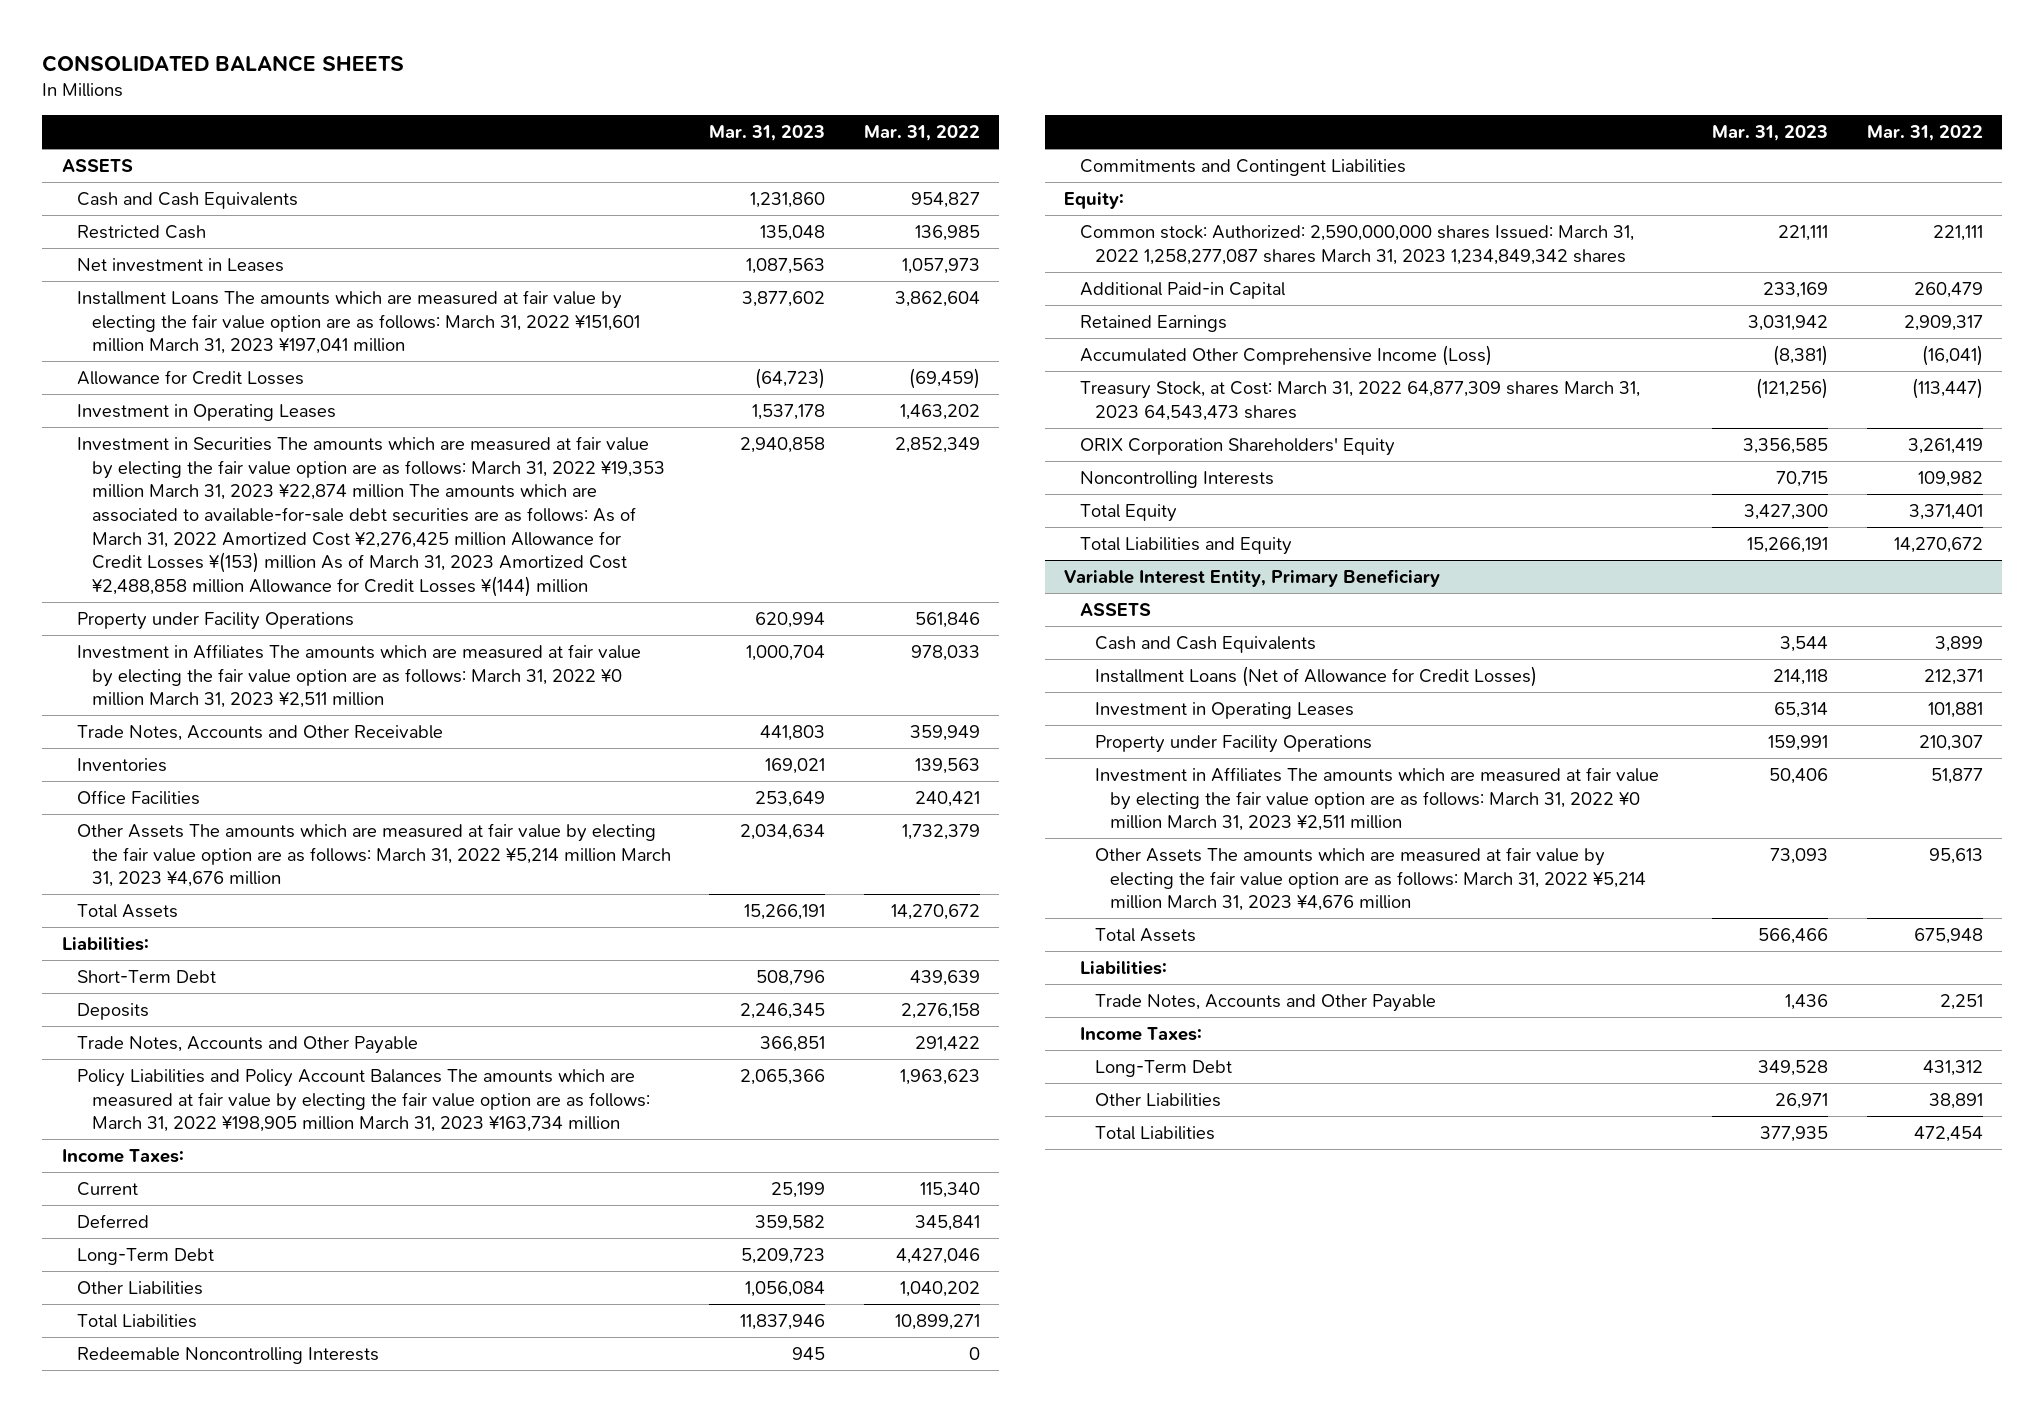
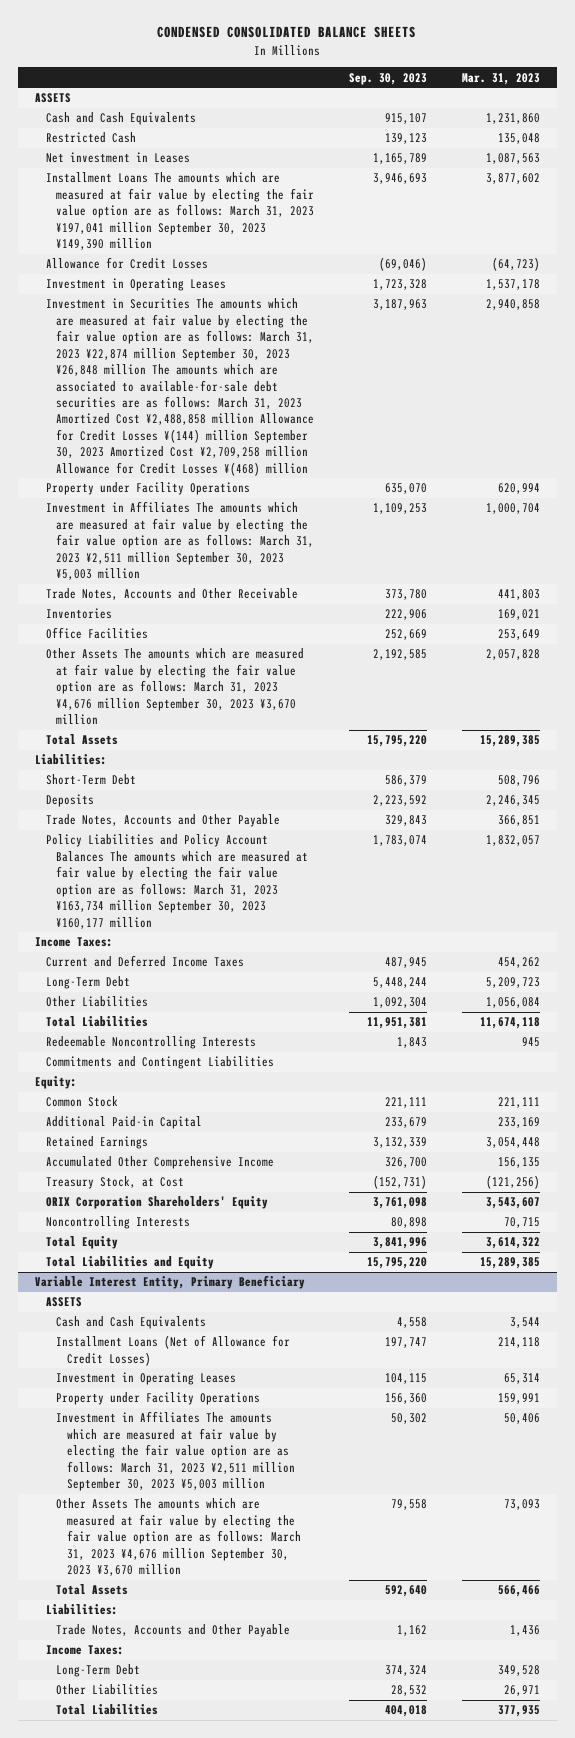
[42,55,405,73] CONSOLIDATED BALANCE SHEETS -> [157,26,417,39] CONDENSED CONSOLIDATED BALANCE SHEETS
[863,124,980,141] Mar. 31, 2022 -> none
none -> [348,72,427,85] Sep. 30, 2023
[76,289,641,355] Installment Loans The amounts which are measured at fair value by electing the fair value option are as follows: March 31, 2022 ¥151,601 million March 31, 2023 ¥197,041 million -> [45,172,315,251] Installment Loans The amounts which are measured at fair value by electing the fair value option are as follows: March 31, 2023 ¥197,041 million September 30, 2023 ¥149,390 million
[76,435,666,597] Investment in Securities The amounts which are measured at fair value by electing the fair value option are as follows: March 31, 2022 ¥19,353 million March 31, 2023 ¥22,874 million The amounts which are associated to available-for-sale debt securities are as follows: As of March 31, 2022 Amortized Cost ¥2,276,425 million Allowance for Credit Losses ¥(153) million As of March 31, 2023 Amortized Cost ¥2,488,858 million Allowance for Credit Losses ¥(144) million -> [45,298,315,476] Investment in Securities The amounts which are measured at fair value by electing the fair value option are as follows: March 31, 2023 ¥22,874 million September 30, 2023 ¥26,848 million The amounts which are associated to available-for-sale debt securities are as follows: March 31, 2023 Amortized Cost ¥2,488,858 million Allowance for Credit Losses ¥(144) million September 30, 2023 Amortized Cost ¥2,709,258 million Allowance for Credit Losses ¥(468) million
[76,643,641,709] Investment in Affiliates The amounts which are measured at fair value by electing the fair value option are as follows: March 31, 2022 ¥0 million March 31, 2023 ¥2,511 million -> [45,501,315,581] Investment in Affiliates The amounts which are measured at fair value by electing the fair value option are as follows: March 31, 2023 ¥2,511 million September 30, 2023 ¥5,003 million
[76,822,672,888] Other Assets The amounts which are measured at fair value by electing the fair value option are as follows: March 31, 2022 ¥5,214 million March 31, 2023 ¥4,676 million -> [45,648,304,726] Other Assets The amounts which are measured at fair value by electing the fair value option are as follows: March 31, 2023 ¥4,676 million September 30, 2023 ¥3,670 million
[740,823,826,840] 2,034,634 -> [485,649,540,661] 2,057,828
[744,903,826,920] 15,266,191 -> [479,735,540,748] 15,289,385
[76,1068,651,1133] Policy Liabilities and Policy Account Balances The amounts which are measured at fair value by electing the fair value option are as follows: March 31, 2022 ¥198,905 million March 31, 2023 ¥163,734 million -> [45,834,309,929] Policy Liabilities and Policy Account Balances The amounts which are measured at fair value by electing the fair value option are as follows: March 31, 2023 ¥163,734 million September 30, 2023 ¥160,177 million
[740,1068,826,1085] 2,065,366 -> [485,835,540,847] 1,832,057
[76,1181,138,1196] Current -> none
[76,1213,149,1228] Deferred -> [45,955,244,968] Current and Deferred Income Taxes
[755,1214,826,1231] 359,582 -> [497,957,540,969] 454,262
[740,1313,826,1330] 11,837,946 -> [479,1017,540,1030] 11,674,118
[1079,224,1634,265] Common stock: Authorized: 2,590,000,000 shares Issued: March 31, 2022 1,258,277,087 shares March 31, 2023 1,234,849,342 shares -> [45,1096,118,1108] Common Stock
[1748,314,1829,331] 3,031,942 -> [485,1137,540,1149] 3,054,448
[1079,344,1492,366] Accumulated Other Comprehensive Income (Loss) -> [45,1156,274,1170] Accumulated Other Comprehensive Income
[1773,344,1829,366] (8,381) -> [497,1157,540,1169] 156,135
[1079,380,1640,421] Treasury Stock, at Cost: March 31, 2022 64,877,309 shares March 31, 2023 64,543,473 shares -> [45,1176,184,1190] Treasury Stock, at Cost
[1743,437,1829,454] 3,356,585 -> [485,1197,540,1210] 3,543,607
[1744,503,1829,520] 3,427,300 -> [485,1237,540,1250] 3,614,322
[1747,536,1829,553] 15,266,191 -> [479,1257,540,1270] 15,289,385
[1094,766,1659,832] Investment in Affiliates The amounts which are measured at fair value by electing the fair value option are as follows: March 31, 2022 ¥0 million March 31, 2023 ¥2,511 million -> [56,1411,295,1492] Investment in Affiliates The amounts which are measured at fair value by electing the fair value option are as follows: March 31, 2023 ¥2,511 million September 30, 2023 ¥5,003 million
[1094,846,1647,912] Other Assets The amounts which are measured at fair value by electing the fair value option are as follows: March 31, 2022 ¥5,214 million March 31, 2023 ¥4,676 million -> [56,1498,301,1577] Other Assets The amounts which are measured at fair value by electing the fair value option are as follows: March 31, 2023 ¥4,676 million September 30, 2023 ¥3,670 million

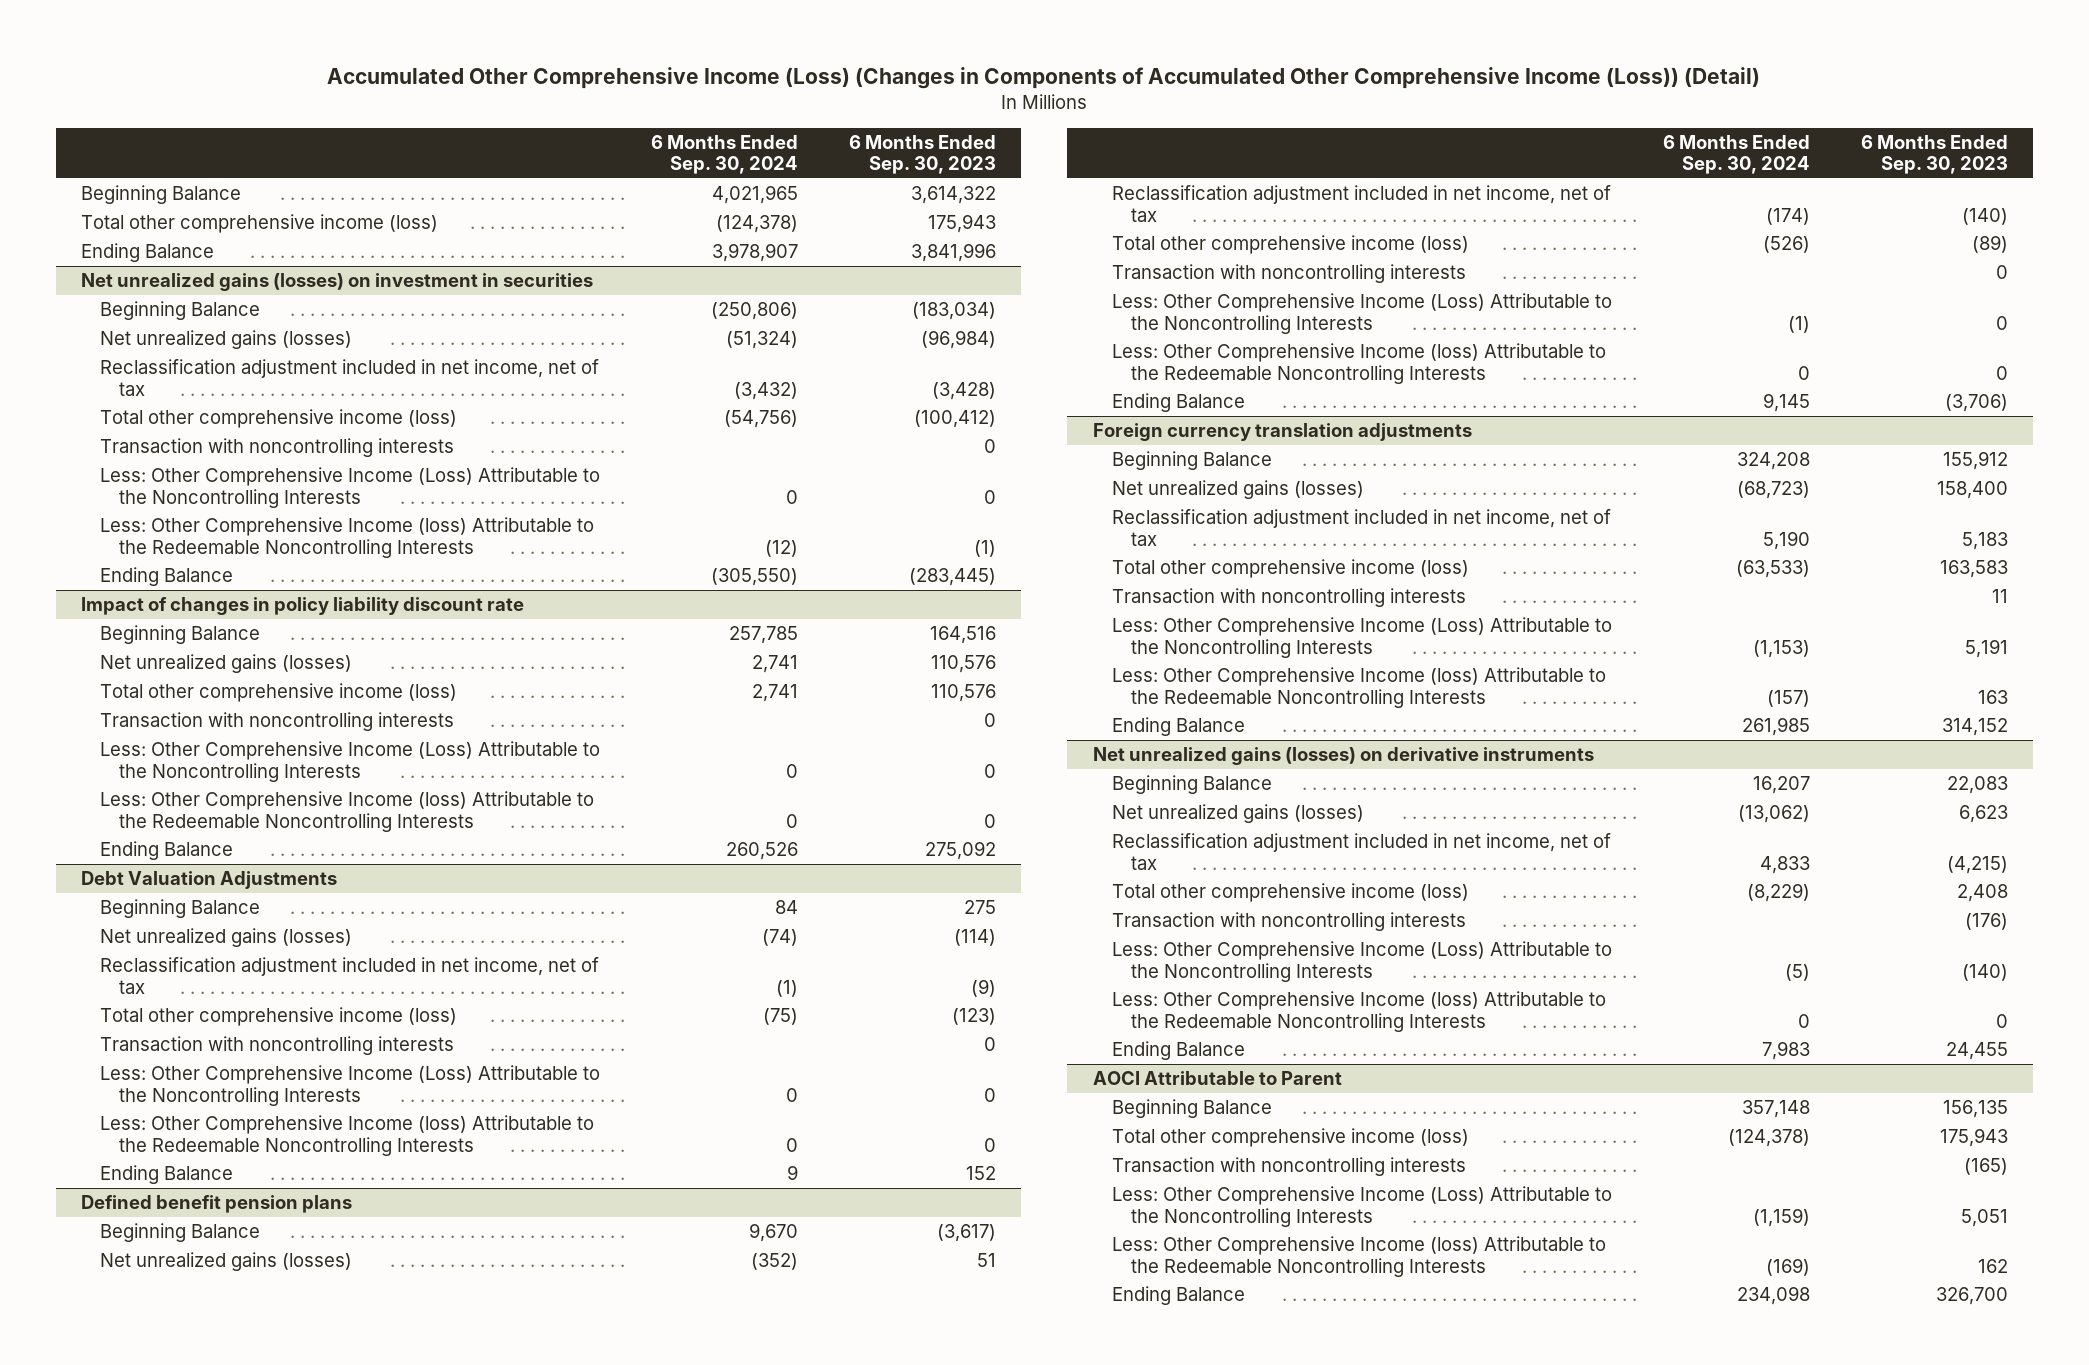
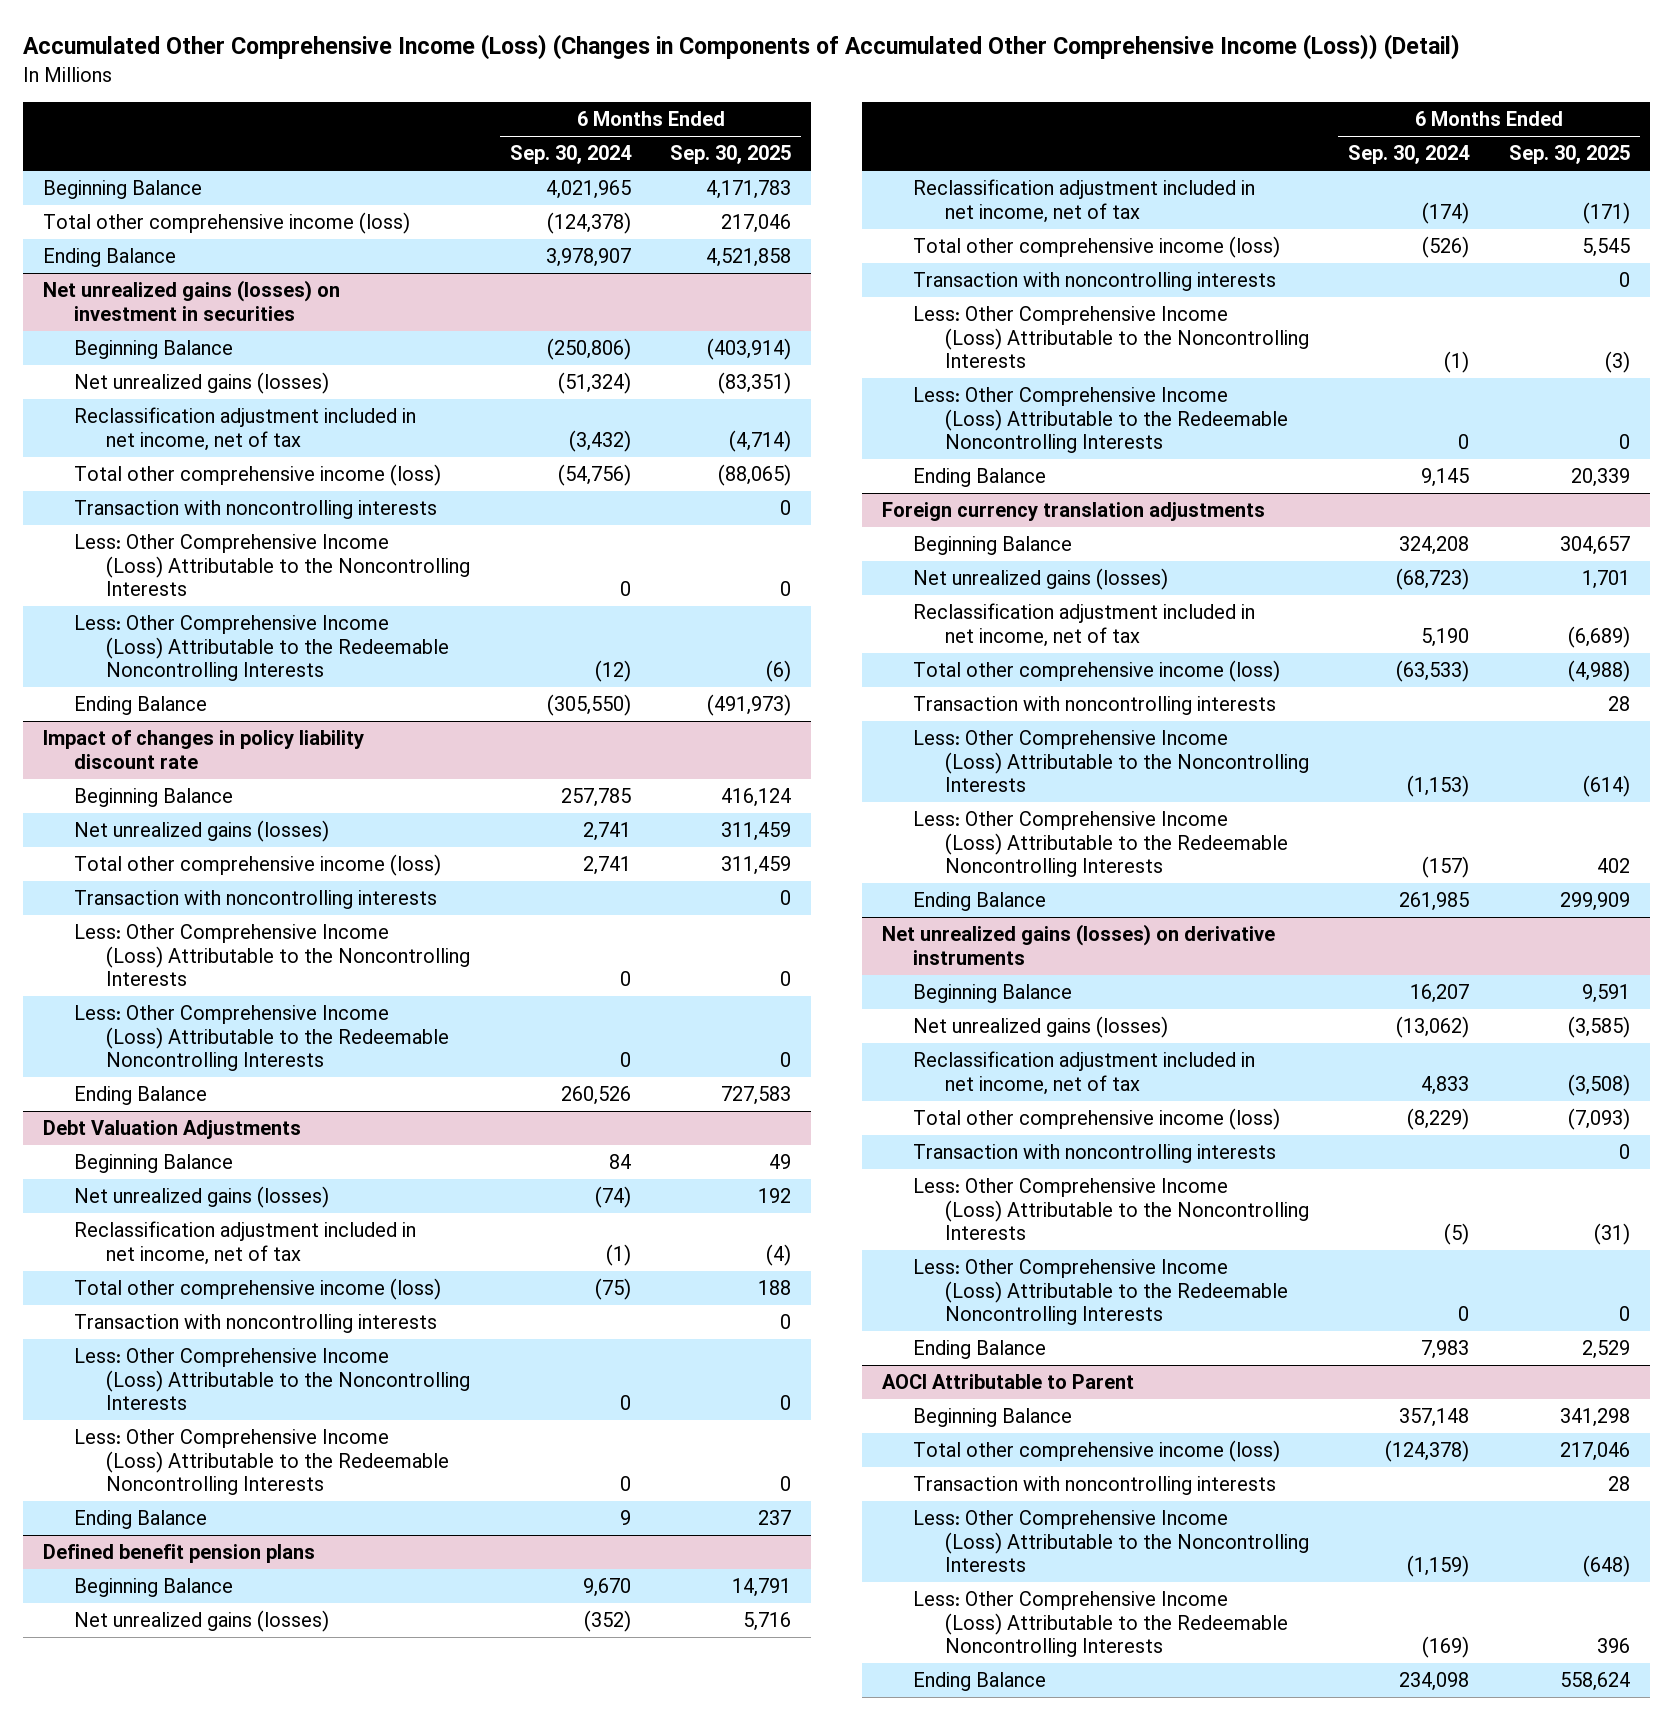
[848,134,996,175] 6 Months Ended Sep. 30, 2023 -> none
none -> [670,145,792,165] Sep. 30, 2025
[99,517,594,558] Less: Other Comprehensive Income (loss) Attributable to the Redeemable Noncontrolling Interests -> [74,615,449,682] Less: Other Comprehensive Income (Loss) Attributable to the Redeemable Noncontrolling Interests
[99,791,594,832] Less: Other Comprehensive Income (loss) Attributable to the Redeemable Noncontrolling Interests -> [74,1005,449,1072] Less: Other Comprehensive Income (Loss) Attributable to the Redeemable Noncontrolling Interests
[99,1115,594,1156] Less: Other Comprehensive Income (loss) Attributable to the Redeemable Noncontrolling Interests -> [74,1429,449,1496] Less: Other Comprehensive Income (Loss) Attributable to the Redeemable Noncontrolling Interests
[1111,343,1606,384] Less: Other Comprehensive Income (loss) Attributable to the Redeemable Noncontrolling Interests -> [913,387,1288,454] Less: Other Comprehensive Income (Loss) Attributable to the Redeemable Noncontrolling Interests
[1111,667,1606,708] Less: Other Comprehensive Income (loss) Attributable to the Redeemable Noncontrolling Interests -> [913,811,1288,878] Less: Other Comprehensive Income (Loss) Attributable to the Redeemable Noncontrolling Interests
[1111,991,1606,1032] Less: Other Comprehensive Income (loss) Attributable to the Redeemable Noncontrolling Interests -> [913,1259,1288,1326] Less: Other Comprehensive Income (Loss) Attributable to the Redeemable Noncontrolling Interests
[1111,1236,1606,1277] Less: Other Comprehensive Income (loss) Attributable to the Redeemable Noncontrolling Interests -> [913,1591,1288,1658] Less: Other Comprehensive Income (Loss) Attributable to the Redeemable Noncontrolling Interests

